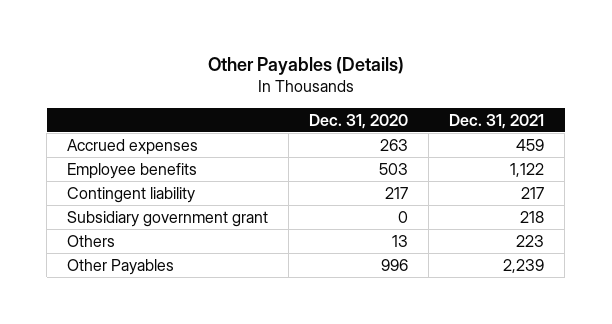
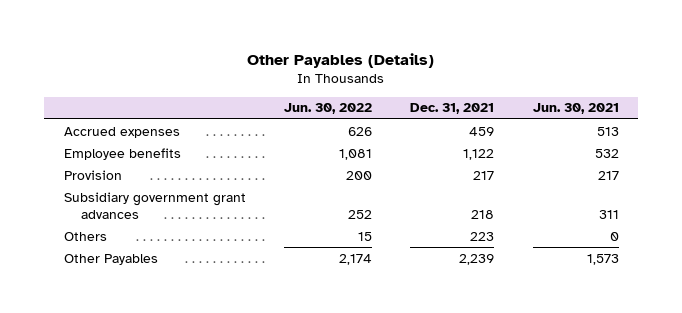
[309,113,409,129] Dec. 31, 2020 -> none
none -> [283,103,372,115] Jun. 30, 2022
none -> [532,103,619,115] Jun. 30, 2021
[67,186,196,203] Contingent liability -> [63,169,122,180] Provision
[67,210,269,227] Subsidiary government grant -> [63,191,246,219] Subsidiary government grant advances

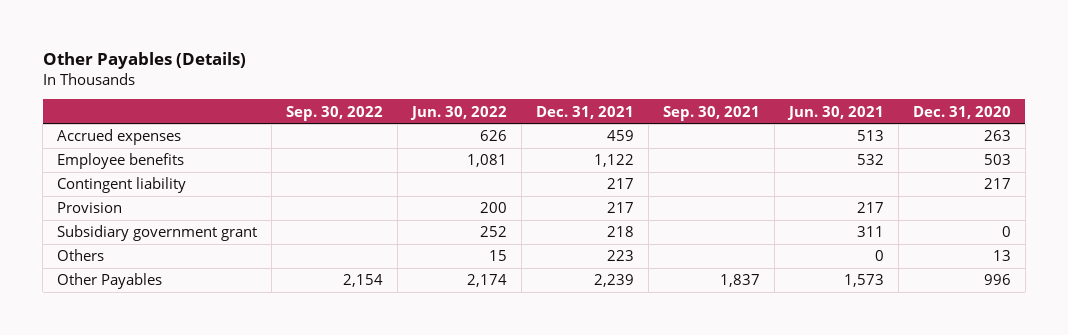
none -> [286,105,384,121] Sep. 30, 2022
none -> [662,105,760,121] Sep. 30, 2021
none -> [912,105,1011,119] Dec. 31, 2020
none -> [57,177,187,194] Contingent liability
[63,191,246,219] Subsidiary government grant advances -> [57,225,258,242] Subsidiary government grant

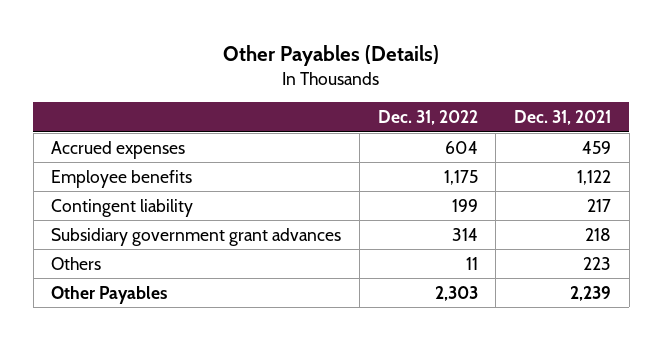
[286,105,384,121] Sep. 30, 2022 -> none
[410,105,508,120] Jun. 30, 2022 -> none
[662,105,760,121] Sep. 30, 2021 -> none
[786,105,884,120] Jun. 30, 2021 -> none
[912,105,1011,119] Dec. 31, 2020 -> none
none -> [377,110,478,126] Dec. 31, 2022
[57,202,123,214] Provision -> none
[57,225,258,242] Subsidiary government grant -> [51,227,342,246] Subsidiary government grant advances

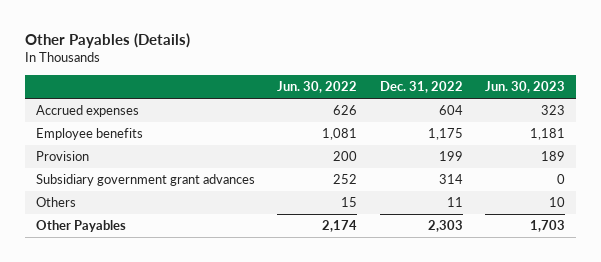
[514,110,612,126] Dec. 31, 2021 -> none
none -> [277,81,358,94] Jun. 30, 2022
none -> [484,81,565,94] Jun. 30, 2023
[51,198,194,217] Contingent liability -> [36,151,90,162] Provision

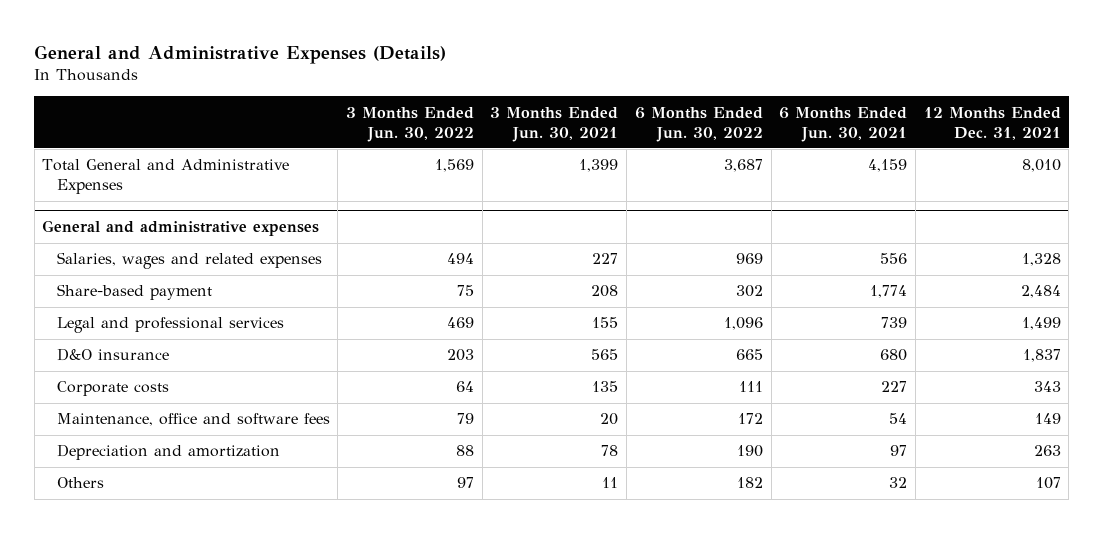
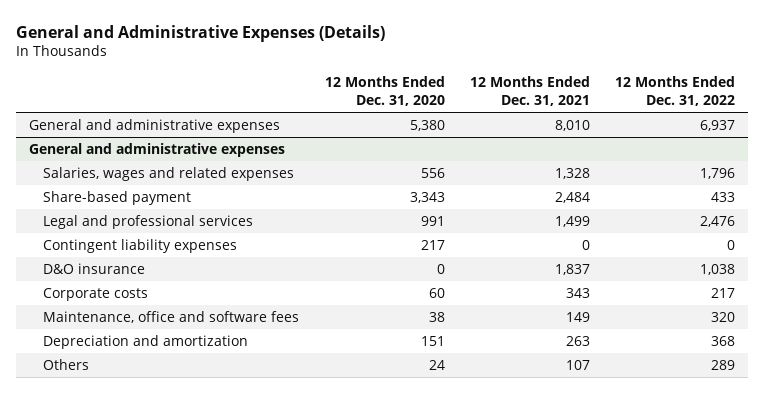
[346,106,475,142] 3 Months Ended Jun. 30, 2022 -> none
[490,106,619,142] 3 Months Ended Jun. 30, 2021 -> none
[634,106,763,142] 6 Months Ended Jun. 30, 2022 -> none
[779,106,908,142] 6 Months Ended Jun. 30, 2021 -> none
none -> [324,76,445,107] 12 Months Ended Dec. 31, 2020
none -> [615,76,736,107] 12 Months Ended Dec. 31, 2022
[42,159,290,195] Total General and Administrative Expenses -> [28,119,280,134] General and administrative expenses
none -> [43,239,238,254] Contingent liability expenses

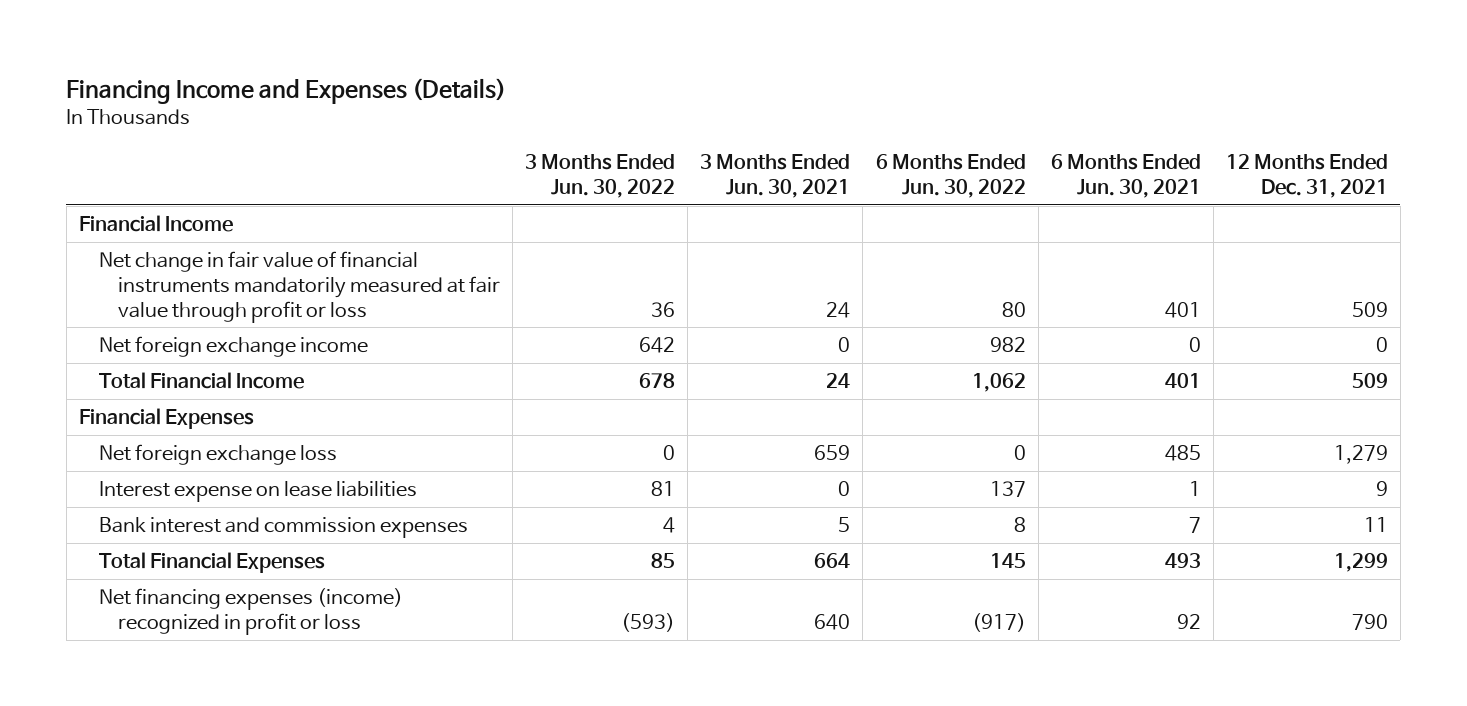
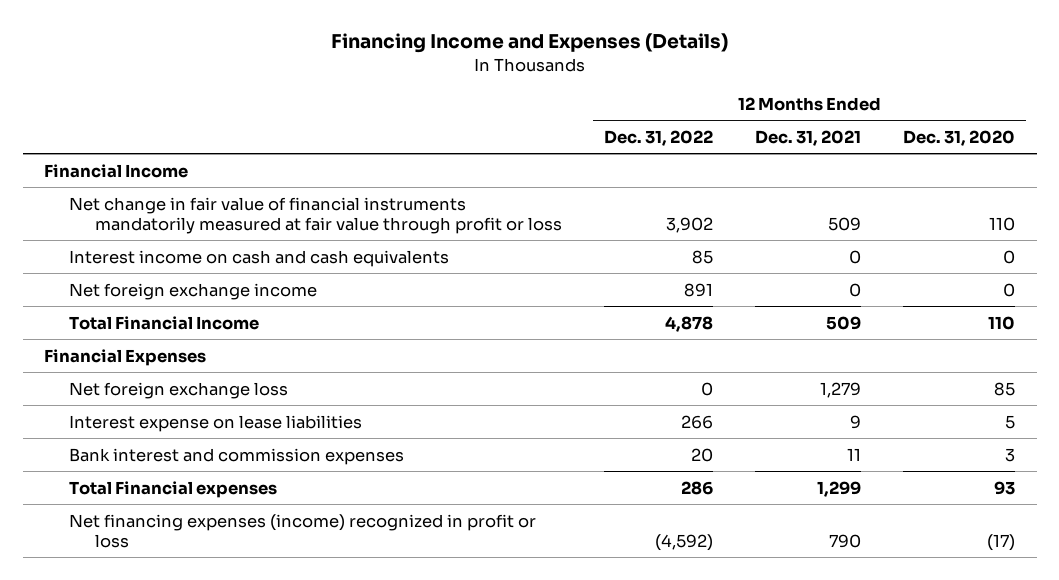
[525,154,676,199] 3 Months Ended Jun. 30, 2022 -> none
[700,154,851,199] 3 Months Ended Jun. 30, 2021 -> none
[875,154,1026,199] 6 Months Ended Jun. 30, 2022 -> none
[1050,154,1201,199] 6 Months Ended Jun. 30, 2021 -> none
none -> [604,129,714,146] Dec. 31, 2022
none -> [903,129,1016,146] Dec. 31, 2020
none -> [69,249,450,267] Interest income on cash and cash equivalents
[98,552,325,574] Total Financial Expenses -> [69,480,278,498] Total Financial expenses

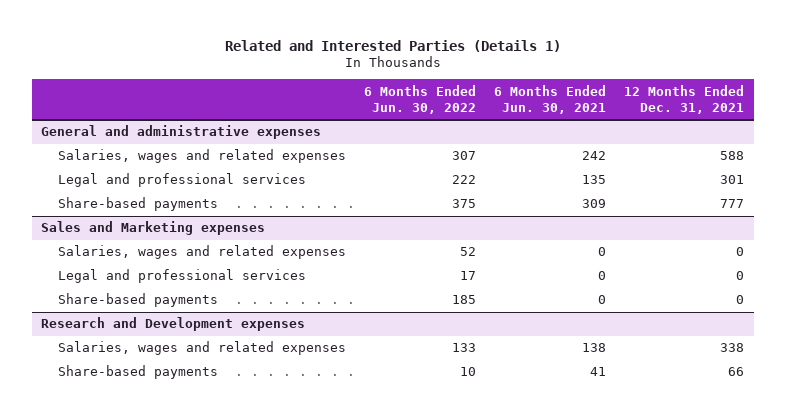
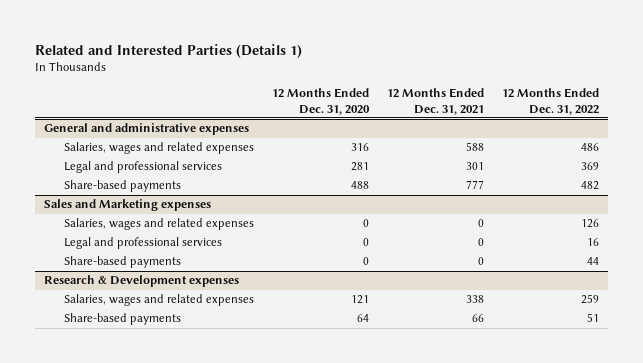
[364,84,477,114] 6 Months Ended Jun. 30, 2022 -> none
[494,84,607,114] 6 Months Ended Jun. 30, 2021 -> none
none -> [271,88,370,115] 12 Months Ended Dec. 31, 2020
none -> [502,88,600,115] 12 Months Ended Dec. 31, 2022
[40,317,305,332] Research and Development expenses -> [44,275,240,288] Research & Development expenses

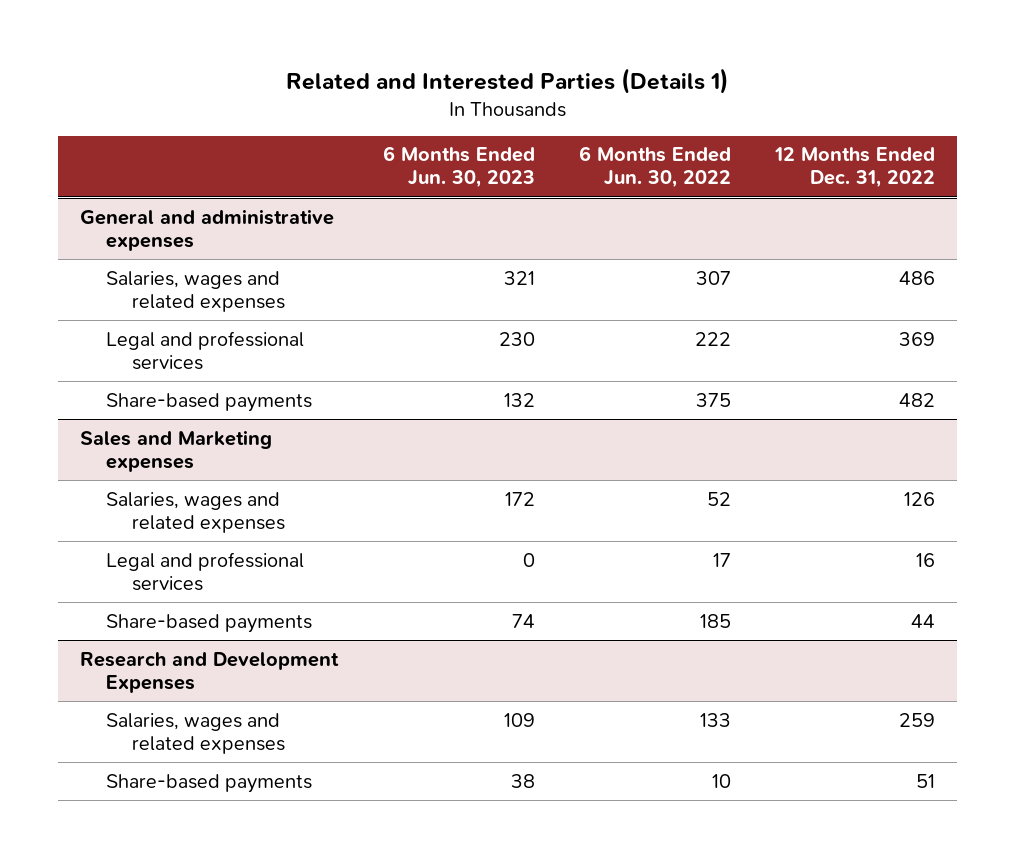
[271,88,370,115] 12 Months Ended Dec. 31, 2020 -> none
[386,88,484,115] 12 Months Ended Dec. 31, 2021 -> none
none -> [382,146,535,189] 6 Months Ended Jun. 30, 2023
none -> [578,146,731,189] 6 Months Ended Jun. 30, 2022
[44,275,240,288] Research & Development expenses -> [80,651,340,693] Research and Development Expenses

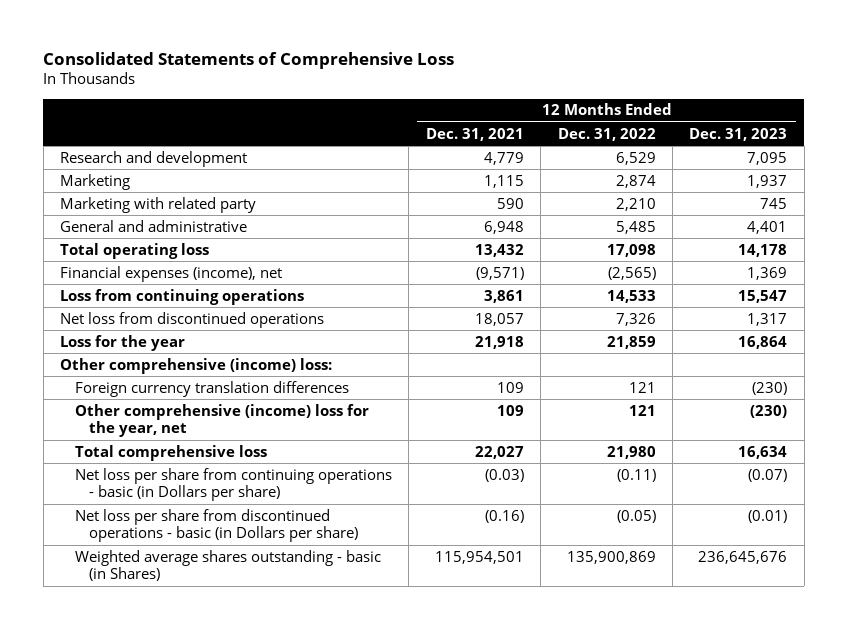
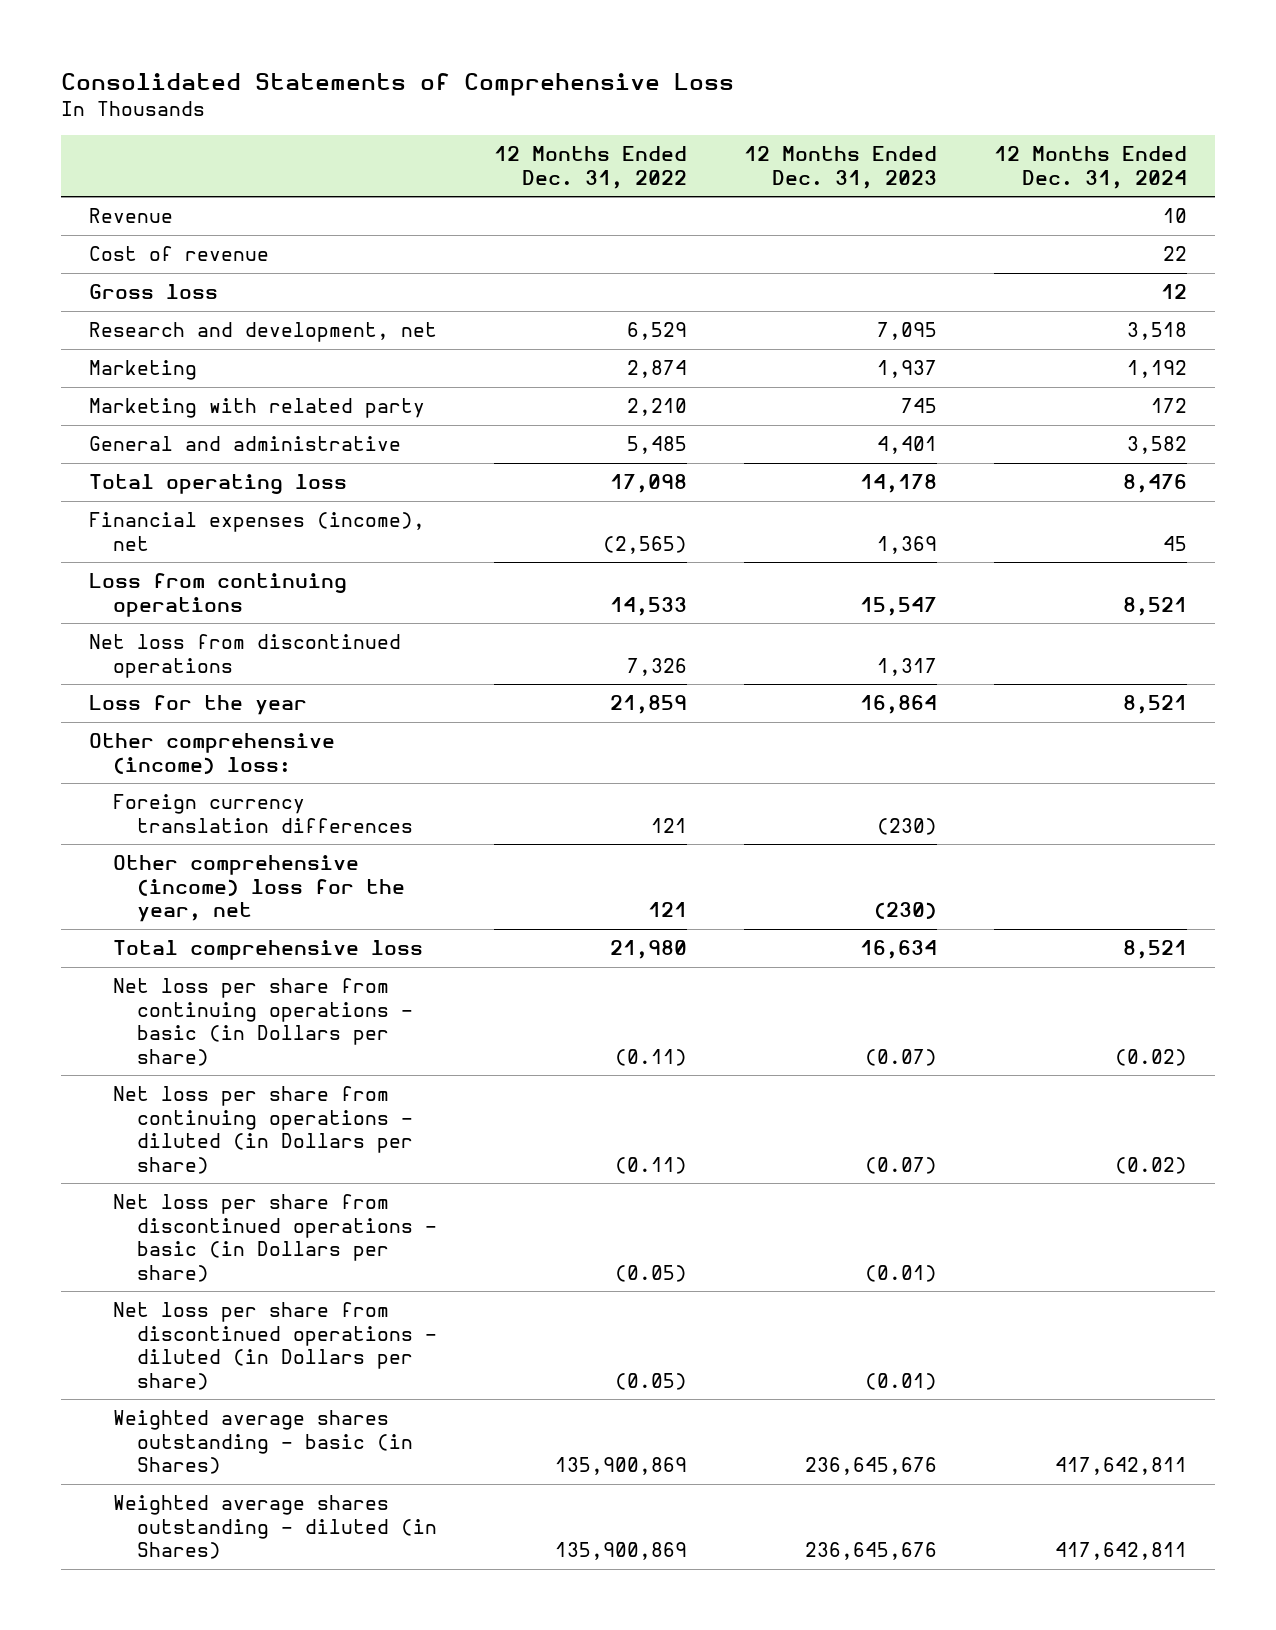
[425,127,524,141] Dec. 31, 2021 -> none
none -> [993,146,1187,189] 12 Months Ended Dec. 31, 2024
none -> [89,208,174,224] Revenue
none -> [89,246,270,262] Cost of revenue
none -> [89,284,219,300] Gross loss
[59,150,247,167] Research and development -> [89,322,438,343] Research and development, net
none -> [112,1086,413,1174] Net loss per share from continuing operations - diluted (in Dollars per share)
none -> [112,1302,437,1390] Net loss per share from discontinued operations - diluted (in Dollars per share)
none -> [112,1495,437,1560] Weighted average shares outstanding - diluted (in Shares)

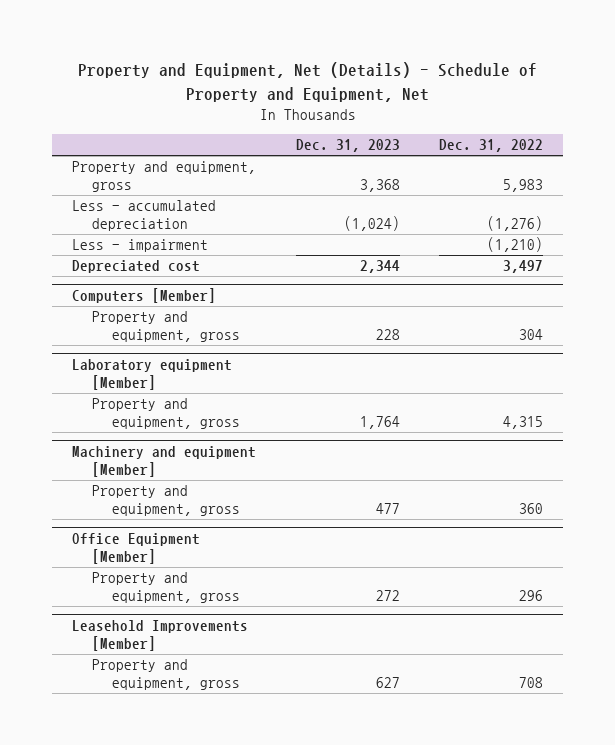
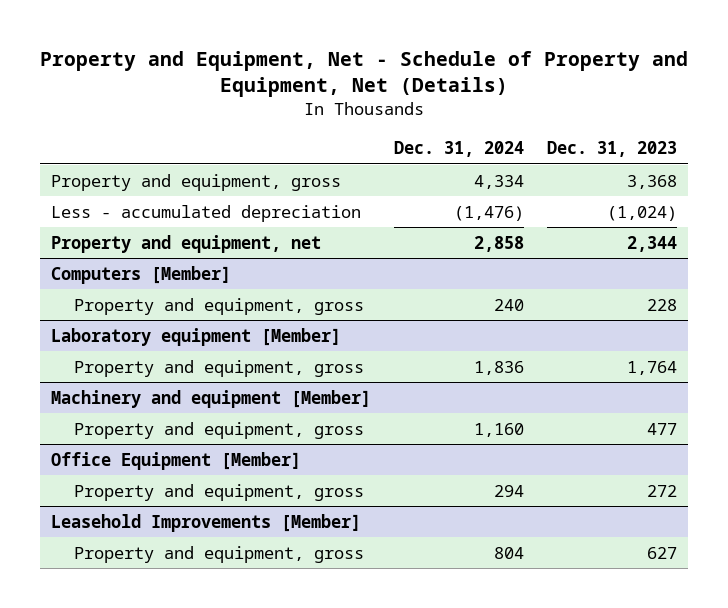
[77,62,537,102] Property and Equipment, Net (Details) - Schedule of Property and Equipment, Net -> [39,50,688,98] Property and Equipment, Net - Schedule of Property and Equipment, Net (Details)
[439,139,544,153] Dec. 31, 2022 -> none
none -> [393,140,524,157] Dec. 31, 2024
[71,239,208,253] Less - impairment -> none
[71,260,200,274] Depreciated cost -> [50,234,321,253] Property and equipment, net

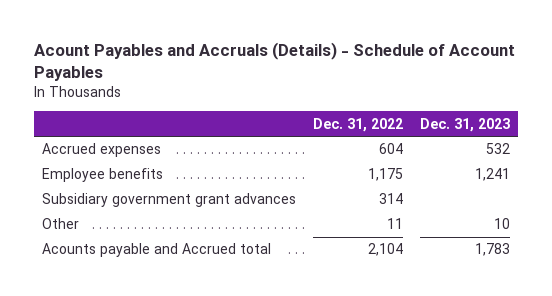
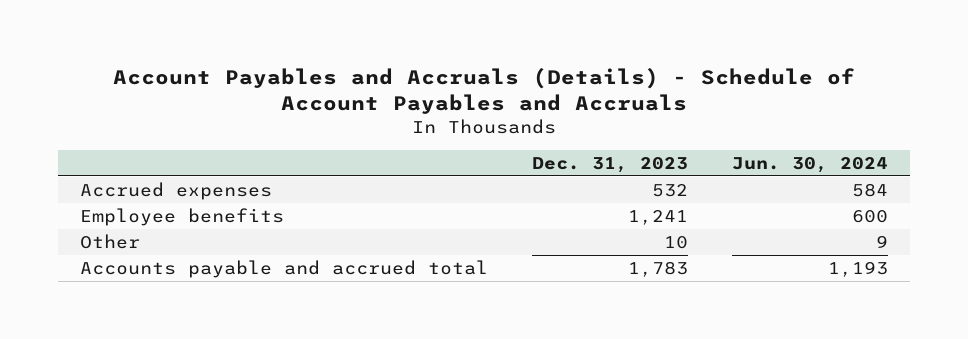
[33,41,515,81] Acount Payables and Accruals (Details) - Schedule of Account Payables -> [112,67,855,115] Account Payables and Accruals (Details) - Schedule of Account Payables and Accruals
[313,117,404,132] Dec. 31, 2022 -> none
none -> [732,156,889,173] Jun. 30, 2024
[42,193,297,208] Subsidiary government grant advances -> none
[42,243,272,258] Acounts payable and Accrued total -> [79,259,488,278] Accounts payable and accrued total

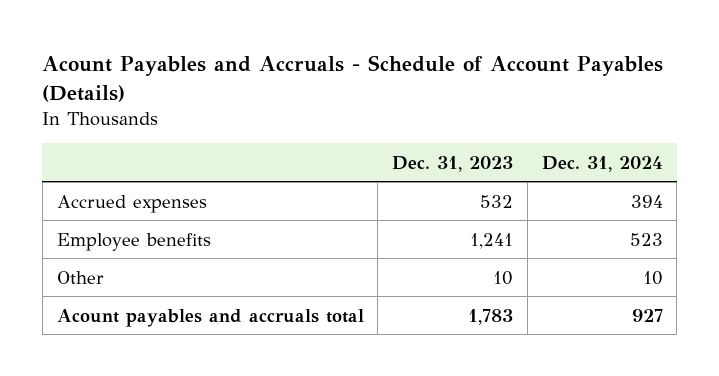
[112,67,855,115] Account Payables and Accruals (Details) - Schedule of Account Payables and Accruals -> [42,55,664,102] Acount Payables and Accruals - Schedule of Account Payables (Details)
[732,156,889,173] Jun. 30, 2024 -> none
none -> [541,155,663,172] Dec. 31, 2024
[79,259,488,278] Accounts payable and accrued total -> [56,308,364,327] Acount payables and accruals total

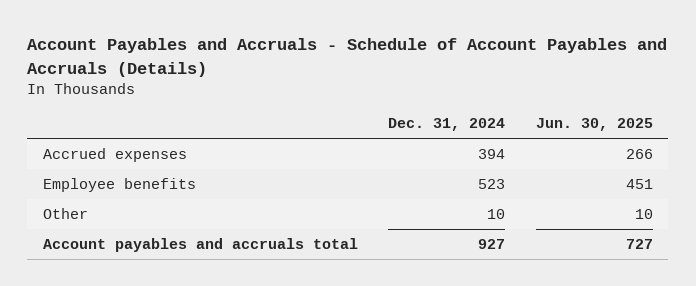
[42,55,664,102] Acount Payables and Accruals - Schedule of Account Payables (Details) -> [27,38,668,77] Account Payables and Accruals - Schedule of Account Payables and Accruals (Details)
[392,155,514,172] Dec. 31, 2023 -> none
none -> [535,118,653,132] Jun. 30, 2025
[56,308,364,327] Acount payables and accruals total -> [42,237,358,252] Account payables and accruals total

